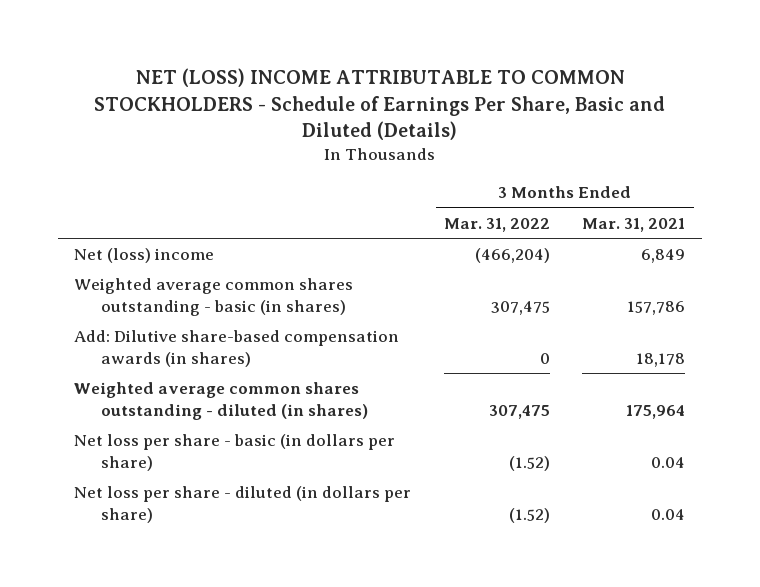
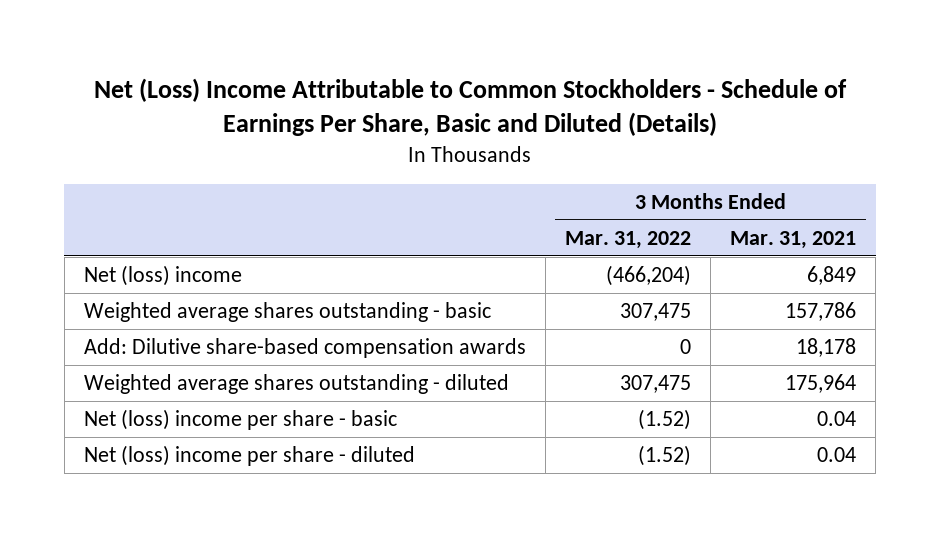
[93,68,665,141] NET (LOSS) INCOME ATTRIBUTABLE TO COMMON STOCKHOLDERS - Schedule of Earnings Per Share, Basic and Diluted (Details) -> [93,78,847,137] Net (Loss) Income Attributable to Common Stockholders - Schedule of Earnings Per Share, Basic and Diluted (Details)
[74,278,354,316] Weighted average common shares outstanding - basic (in shares) -> [83,302,491,323] Weighted average shares outstanding - basic
[74,330,400,367] Add: Dilutive share-based compensation awards (in shares) -> [83,338,526,359] Add: Dilutive share-based compensation awards
[74,382,369,420] Weighted average common shares outstanding - diluted (in shares) -> [83,374,509,395] Weighted average shares outstanding - diluted
[74,434,396,471] Net loss per share - basic (in dollars per share) -> [83,409,397,431] Net (loss) income per share - basic
[74,486,412,523] Net loss per share - diluted (in dollars per share) -> [83,445,415,467] Net (loss) income per share - diluted

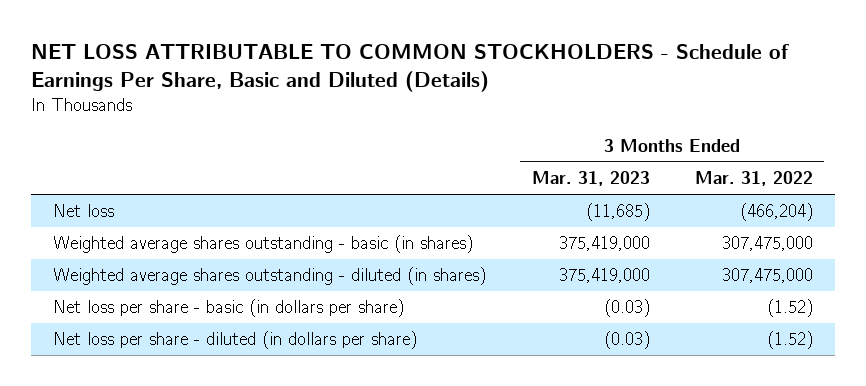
[93,78,847,137] Net (Loss) Income Attributable to Common Stockholders - Schedule of Earnings Per Share, Basic and Diluted (Details) -> [30,43,789,93] NET LOSS ATTRIBUTABLE TO COMMON STOCKHOLDERS - Schedule of Earnings Per Share, Basic and Diluted (Details)
[730,230,857,249] Mar. 31, 2021 -> none
none -> [531,171,650,187] Mar. 31, 2023
[83,338,526,359] Add: Dilutive share-based compensation awards -> none
[83,265,242,287] Net (loss) income -> [53,204,115,218] Net loss
[83,302,491,323] Weighted average shares outstanding - basic -> [53,235,474,254] Weighted average shares outstanding - basic (in shares)
[619,303,691,322] 307,475 -> [721,236,813,252] 307,475,000
[83,374,509,395] Weighted average shares outstanding - diluted -> [53,267,487,286] Weighted average shares outstanding - diluted (in shares)
[619,375,691,394] 307,475 -> [721,268,813,284] 307,475,000
[83,409,397,431] Net (loss) income per share - basic -> [53,299,405,318] Net loss per share - basic (in dollars per share)
[83,445,415,467] Net (loss) income per share - diluted -> [53,331,418,350] Net loss per share - diluted (in dollars per share)

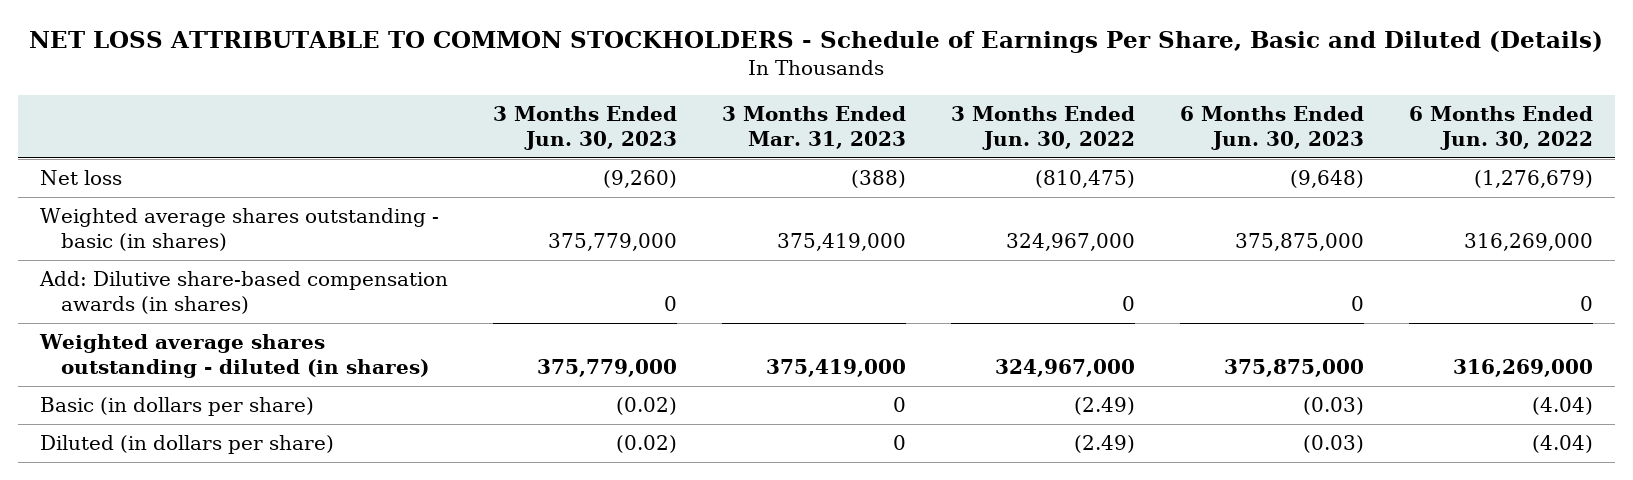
[694,171,813,187] Mar. 31, 2022 -> none
none -> [492,106,677,151] 3 Months Ended Jun. 30, 2023
none -> [950,106,1135,151] 3 Months Ended Jun. 30, 2022
none -> [1179,106,1364,151] 6 Months Ended Jun. 30, 2023
none -> [1408,106,1593,151] 6 Months Ended Jun. 30, 2022
[585,203,650,222] (11,685) -> [850,170,906,189] (388)
none -> [39,271,449,315] Add: Dilutive share-based compensation awards (in shares)
[53,299,405,318] Net loss per share - basic (in dollars per share) -> [40,397,315,417] Basic (in dollars per share)
[603,299,650,318] (0.03) -> [892,397,906,413] 0
[53,331,418,350] Net loss per share - diluted (in dollars per share) -> [40,435,335,455] Diluted (in dollars per share)
[603,331,650,350] (0.03) -> [892,435,906,451] 0

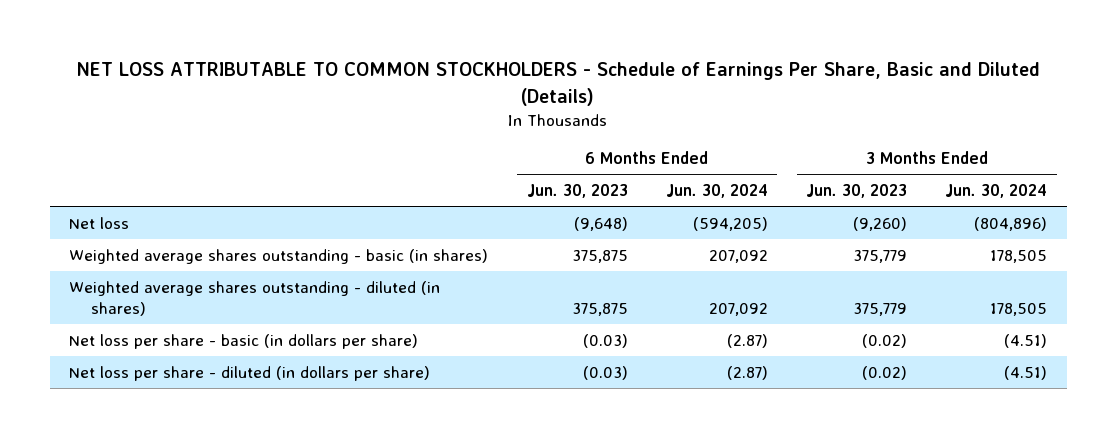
[721,106,906,150] 3 Months Ended Mar. 31, 2023 -> none
[950,106,1135,151] 3 Months Ended Jun. 30, 2022 -> none
[1408,106,1593,151] 6 Months Ended Jun. 30, 2022 -> none
none -> [665,184,768,199] Jun. 30, 2024
none -> [945,184,1048,199] Jun. 30, 2024
[39,271,449,315] Add: Dilutive share-based compensation awards (in shares) -> none
[547,233,677,252] 375,779,000 -> [853,249,908,263] 375,779
[1234,233,1364,252] 375,875,000 -> [571,249,628,263] 375,875
[536,359,677,378] 375,779,000 -> [853,303,908,317] 375,779
[1223,359,1364,378] 375,875,000 -> [571,303,628,317] 375,875
[40,397,315,417] Basic (in dollars per share) -> [69,333,419,349] Net loss per share - basic (in dollars per share)
[40,435,335,455] Diluted (in dollars per share) -> [69,365,431,381] Net loss per share - diluted (in dollars per share)

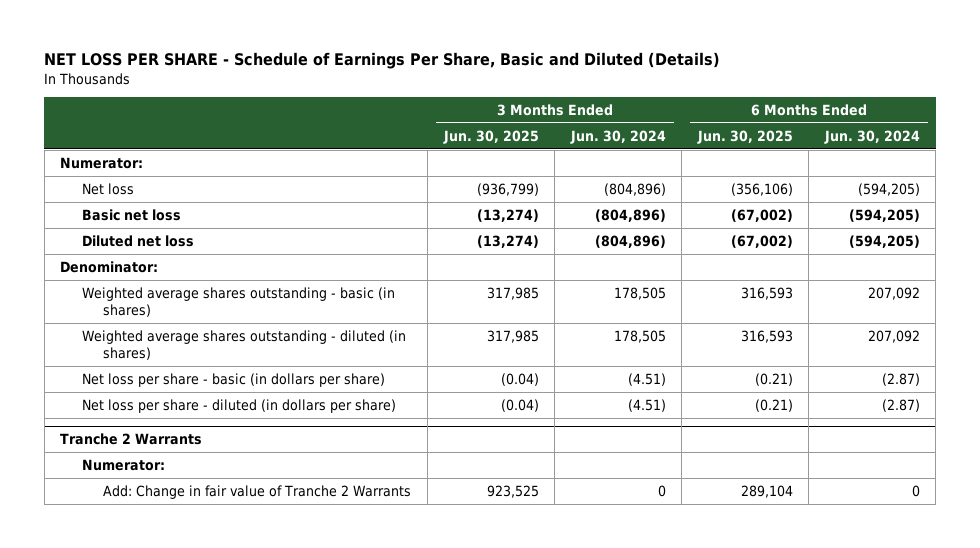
[76,62,1041,106] NET LOSS ATTRIBUTABLE TO COMMON STOCKHOLDERS - Schedule of Earnings Per Share, Basic and Diluted (Details) -> [44,52,721,70] NET LOSS PER SHARE - Schedule of Earnings Per Share, Basic and Diluted (Details)
[526,184,628,199] Jun. 30, 2023 -> none
[806,184,908,199] Jun. 30, 2023 -> none
none -> [442,129,539,144] Jun. 30, 2025
none -> [696,129,793,144] Jun. 30, 2025
none -> [60,156,144,169] Numerator:
none -> [81,208,181,221] Basic net loss
none -> [81,234,194,247] Diluted net loss
none -> [60,260,159,273] Denominator:
none -> [60,433,203,446] Tranche 2 Warrants
none -> [81,458,165,471] Numerator:
none -> [103,484,412,499] Add: Change in fair value of Tranche 2 Warrants

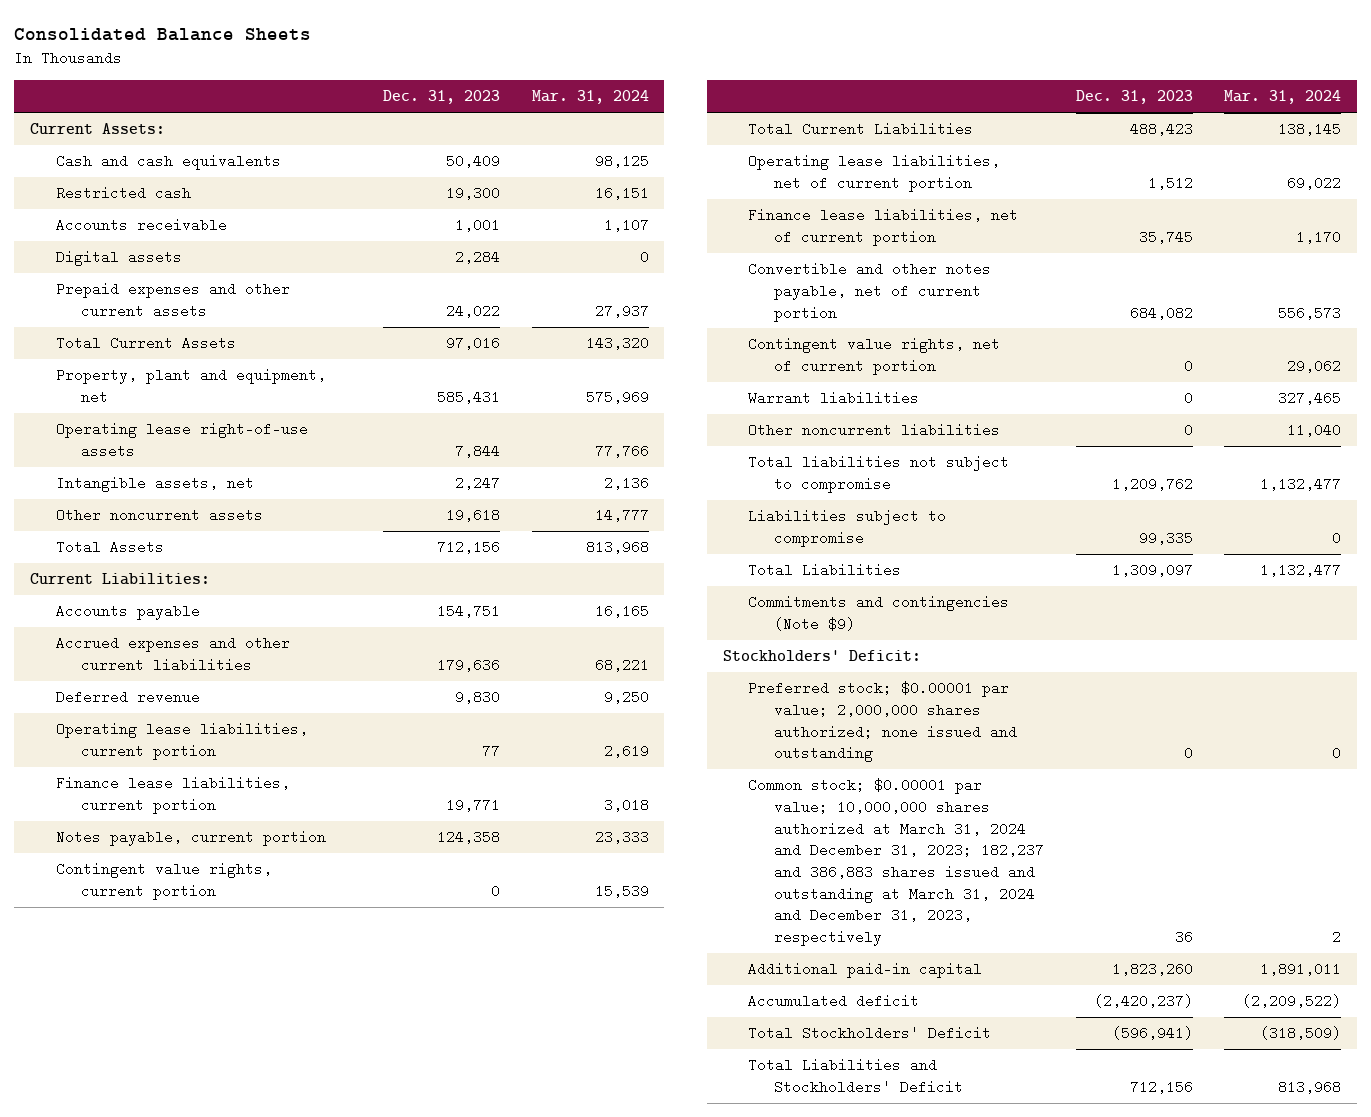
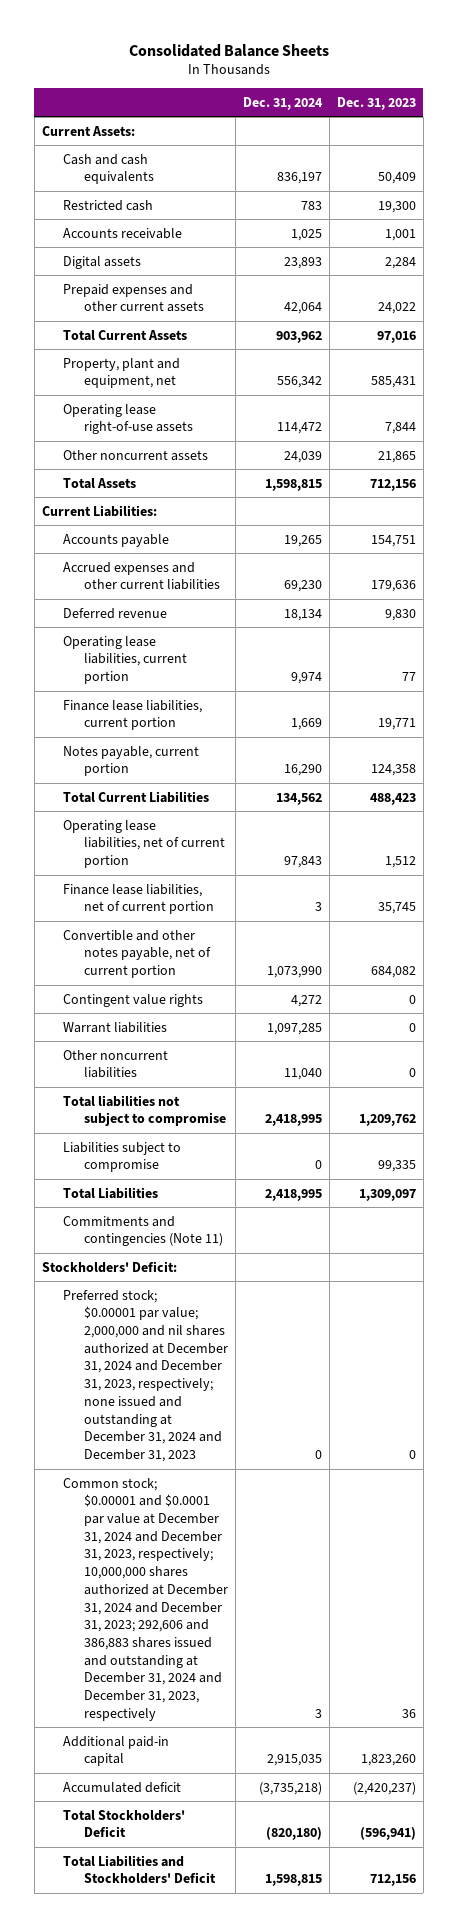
[531,90,649,105] Mar. 31, 2024 -> none
none -> [243,96,324,110] Dec. 31, 2024
[55,476,254,493] Intangible assets, net -> none
[445,508,500,523] 19,618 -> [377,450,416,463] 21,865
[55,862,272,900] Contingent value rights, current portion -> none
[748,337,1001,375] Contingent value rights, net of current portion -> [63,993,204,1007] Contingent value rights
[748,595,1010,631] Commitments and contingencies (Note $9) -> [63,1215,224,1247] Commitments and contingencies (Note 11)
[748,681,1018,763] Preferred stock; $0.00001 par value; 2,000,000 shares authorized; none issued and outstanding -> [63,1289,229,1462] Preferred stock; $0.00001 par value; 2,000,000 and nil shares authorized at December 31, 2024 and December 31, 2023, respectively; none issued and outstanding at December 31, 2024 and December 31, 2023
[748,778,1045,946] Common stock; $0.00001 par value; 10,000,000 shares authorized at March 31, 2024 and December 31, 2023; 182,237 and 386,883 shares issued and outstanding at March 31, 2024 and December 31, 2023, respectively -> [63,1477,229,1721] Common stock; $0.00001 and $0.0001 par value at December 31, 2024 and December 31, 2023, respectively; 10,000,000 shares authorized at December 31, 2024 and December 31, 2023; 292,606 and 386,883 shares issued and outstanding at December 31, 2024 and December 31, 2023, respectively

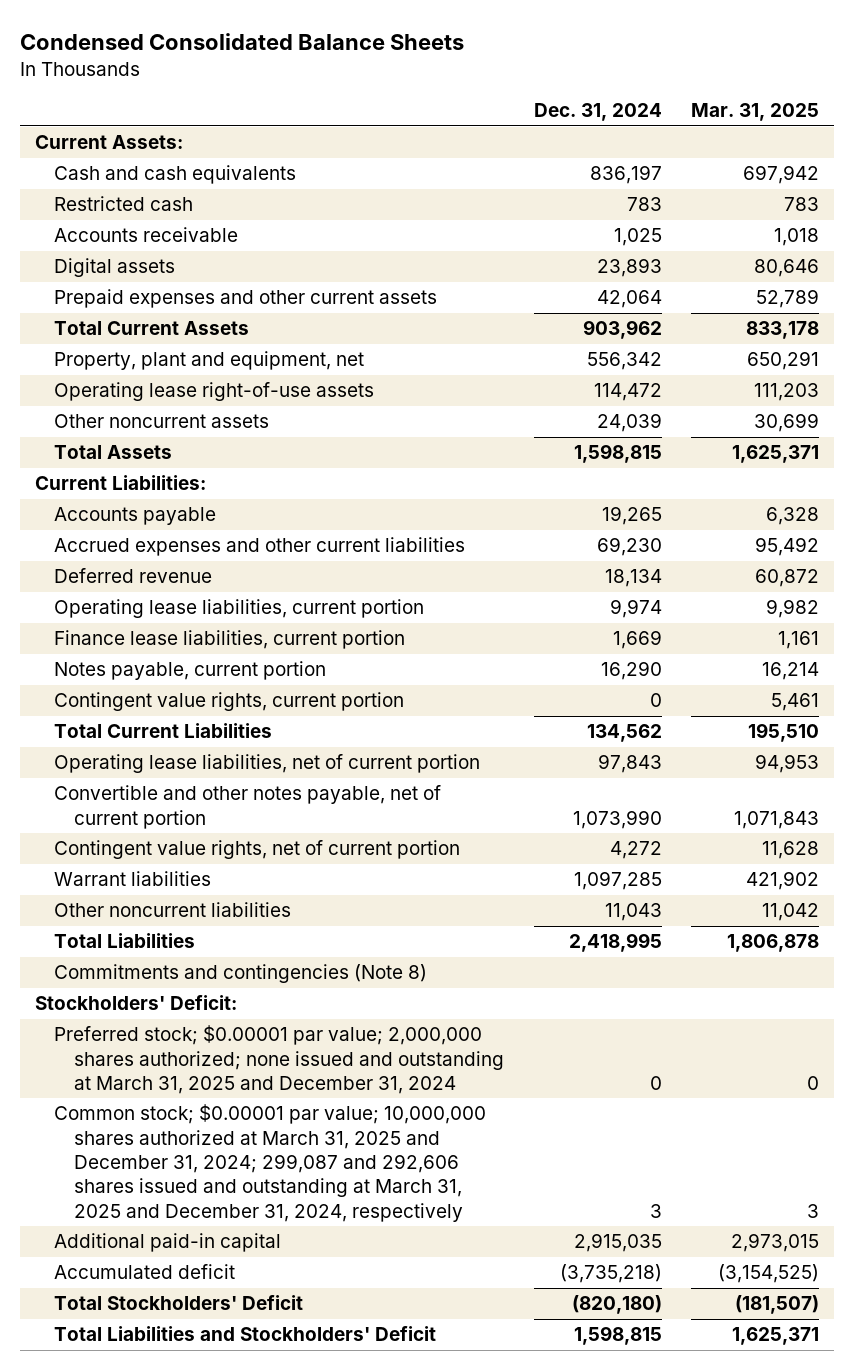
[128,43,329,57] Consolidated Balance Sheets -> [20,33,465,51] Condensed Consolidated Balance Sheets
[336,96,416,110] Dec. 31, 2023 -> none
none -> [691,103,820,122] Mar. 31, 2025
none -> [54,692,405,712] Contingent value rights, current portion
[63,883,215,915] Finance lease liabilities, net of current portion -> none
[63,993,204,1007] Contingent value rights -> [54,840,461,860] Contingent value rights, net of current portion
[63,1094,227,1127] Total liabilities not subject to compromise -> none
[63,1141,182,1173] Liabilities subject to compromise -> none
[284,1068,323,1081] 11,040 -> [604,903,662,922] 11,043
[63,1215,224,1247] Commitments and contingencies (Note 11) -> [54,964,428,984] Commitments and contingencies (Note 8)
[63,1289,229,1462] Preferred stock; $0.00001 par value; 2,000,000 and nil shares authorized at December 31, 2024 and December 31, 2023, respectively; none issued and outstanding at December 31, 2024 and December 31, 2023 -> [54,1025,504,1094] Preferred stock; $0.00001 par value; 2,000,000 shares authorized; none issued and outstanding at March 31, 2025 and December 31, 2024
[63,1477,229,1721] Common stock; $0.00001 and $0.0001 par value at December 31, 2024 and December 31, 2023, respectively; 10,000,000 shares authorized at December 31, 2024 and December 31, 2023; 292,606 and 386,883 shares issued and outstanding at December 31, 2024 and December 31, 2023, respectively -> [54,1104,487,1222] Common stock; $0.00001 par value; 10,000,000 shares authorized at March 31, 2025 and December 31, 2024; 299,087 and 292,606 shares issued and outstanding at March 31, 2025 and December 31, 2024, respectively

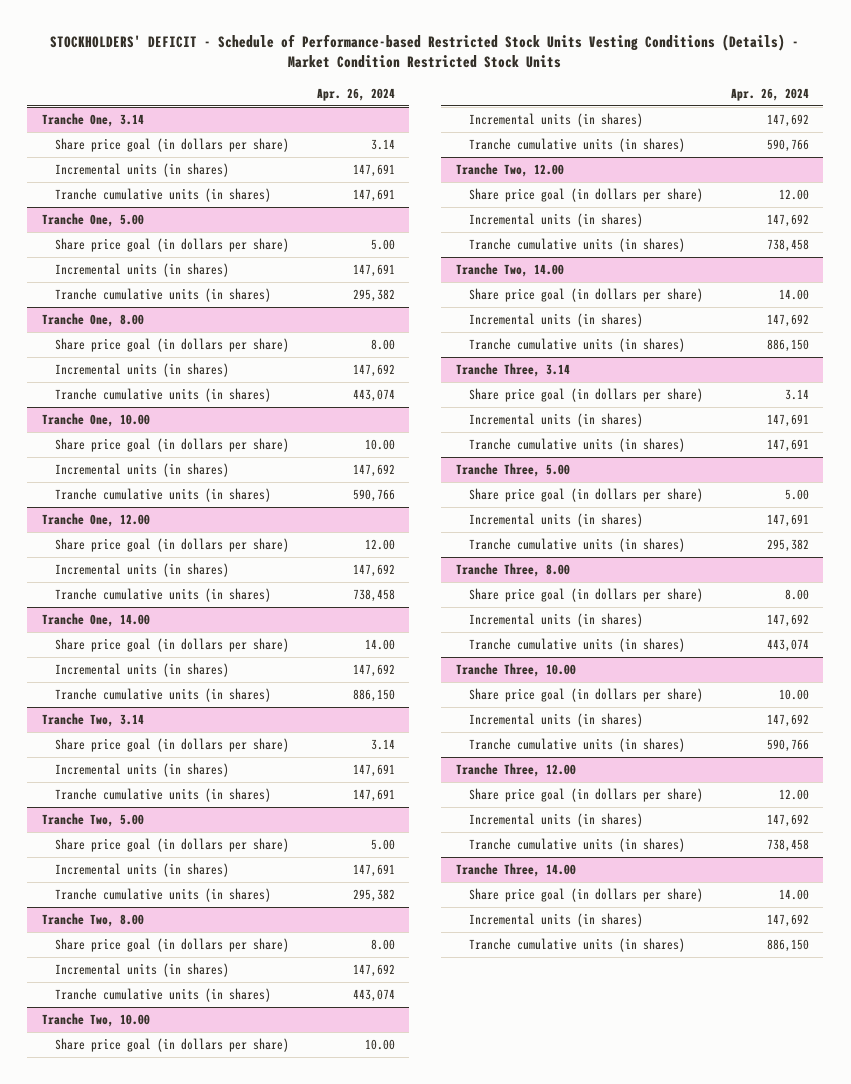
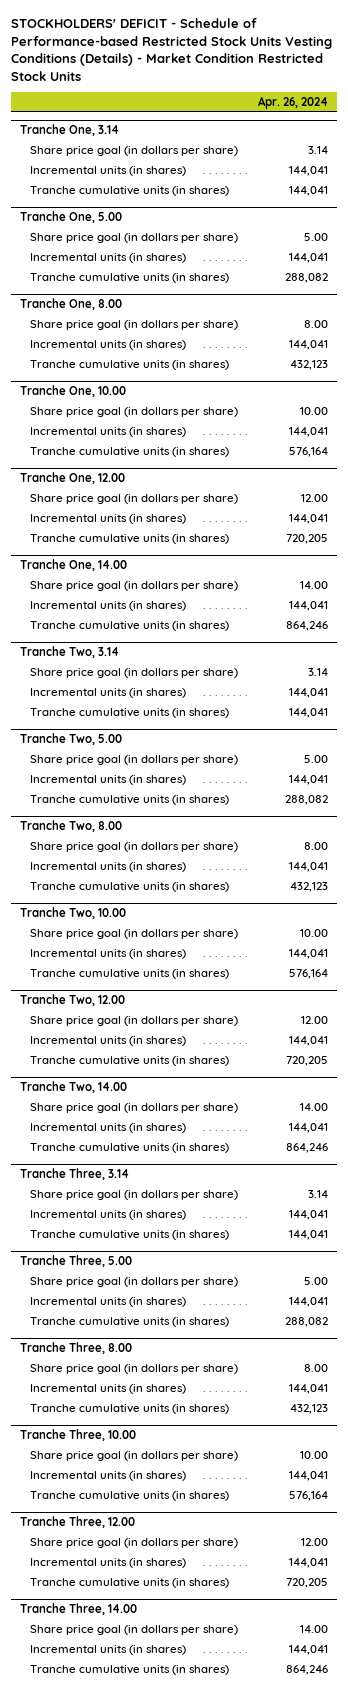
[353,164,396,178] 147,691 -> [288,165,328,176] 144,041
[353,189,396,203] 147,691 -> [288,185,328,196] 144,041
[353,264,396,278] 147,691 -> [288,252,328,263] 144,041
[353,289,396,303] 295,382 -> [284,272,328,283] 288,082
[353,364,396,378] 147,692 -> [288,339,328,350] 144,041
[353,389,396,403] 443,074 -> [289,359,328,370] 432,123
[353,464,396,478] 147,692 -> [288,426,328,437] 144,041
[353,489,396,503] 590,766 -> [288,446,328,457] 576,164
[353,564,396,578] 147,692 -> [288,513,328,524] 144,041
[353,589,396,603] 738,458 -> [285,533,328,544] 720,205
[353,664,396,678] 147,692 -> [288,600,328,611] 144,041
[353,689,396,703] 886,150 -> [285,620,328,631] 864,246
[353,764,396,778] 147,691 -> [288,687,328,698] 144,041
[353,789,396,803] 147,691 -> [288,707,328,718] 144,041
[353,864,396,878] 147,691 -> [288,774,328,785] 144,041
[353,889,396,903] 295,382 -> [284,794,328,805] 288,082
[353,964,396,978] 147,692 -> [288,861,328,872] 144,041
[353,989,396,1003] 443,074 -> [289,881,328,892] 432,123
[767,114,810,128] 147,692 -> [288,948,328,959] 144,041
[767,139,810,153] 590,766 -> [288,968,328,979] 576,164
[767,214,810,228] 147,692 -> [288,1035,328,1046] 144,041
[767,239,810,253] 738,458 -> [285,1055,328,1066] 720,205
[767,314,810,328] 147,692 -> [288,1122,328,1133] 144,041
[767,339,810,353] 886,150 -> [285,1142,328,1153] 864,246
[767,414,810,428] 147,691 -> [288,1209,328,1220] 144,041
[767,439,810,453] 147,691 -> [288,1229,328,1240] 144,041
[767,514,810,528] 147,691 -> [288,1296,328,1307] 144,041
[767,539,810,553] 295,382 -> [284,1316,328,1327] 288,082
[767,614,810,628] 147,692 -> [288,1383,328,1394] 144,041
[767,639,810,653] 443,074 -> [289,1403,328,1414] 432,123
[767,714,810,728] 147,692 -> [288,1470,328,1481] 144,041
[767,739,810,753] 590,766 -> [288,1490,328,1501] 576,164
[767,814,810,828] 147,692 -> [288,1557,328,1568] 144,041
[767,839,810,853] 738,458 -> [285,1577,328,1588] 720,205
[767,914,810,928] 147,692 -> [288,1644,328,1655] 144,041
[767,939,810,953] 886,150 -> [285,1664,328,1675] 864,246

